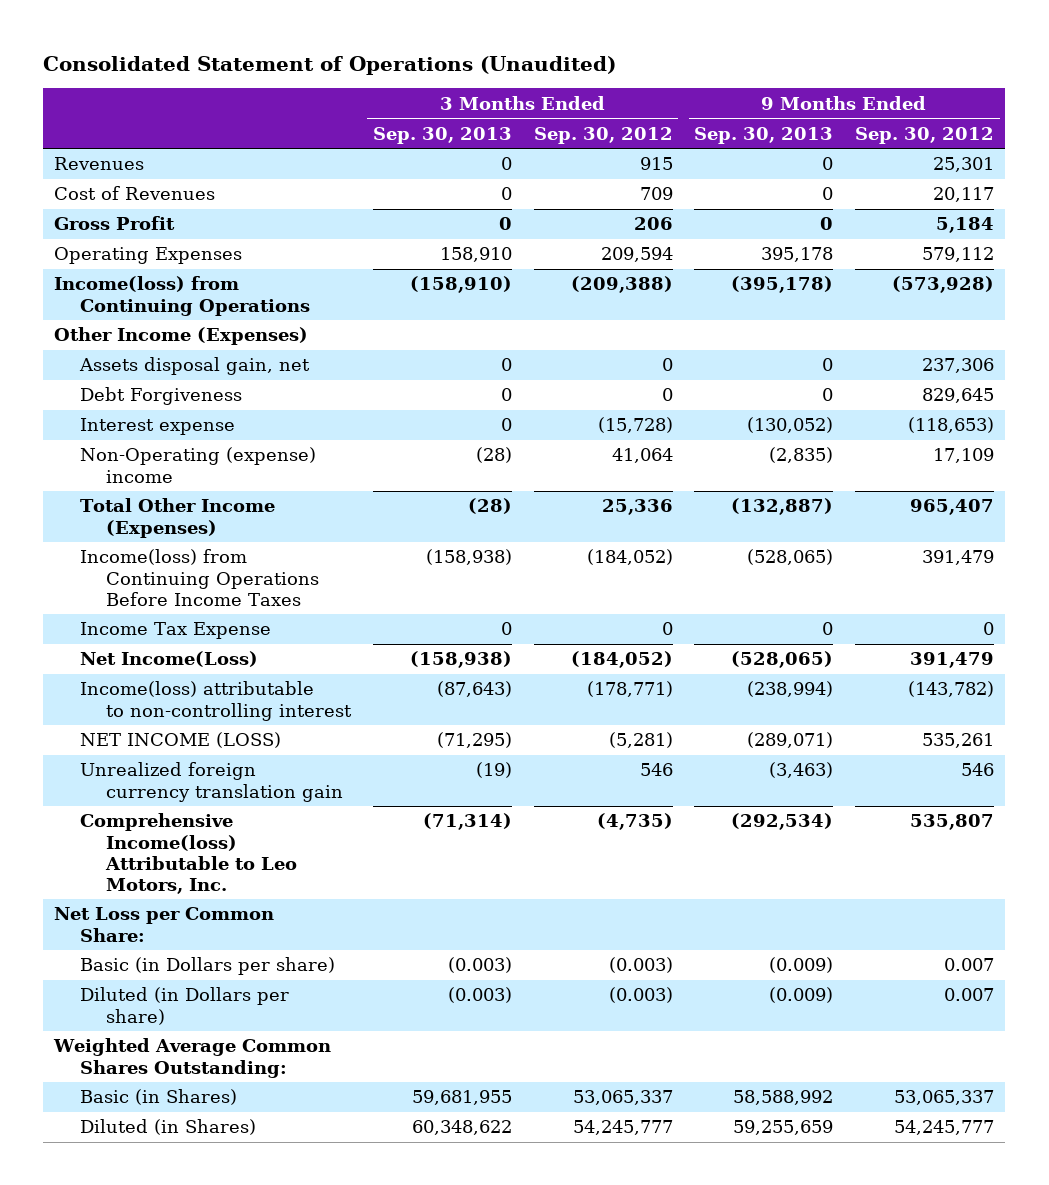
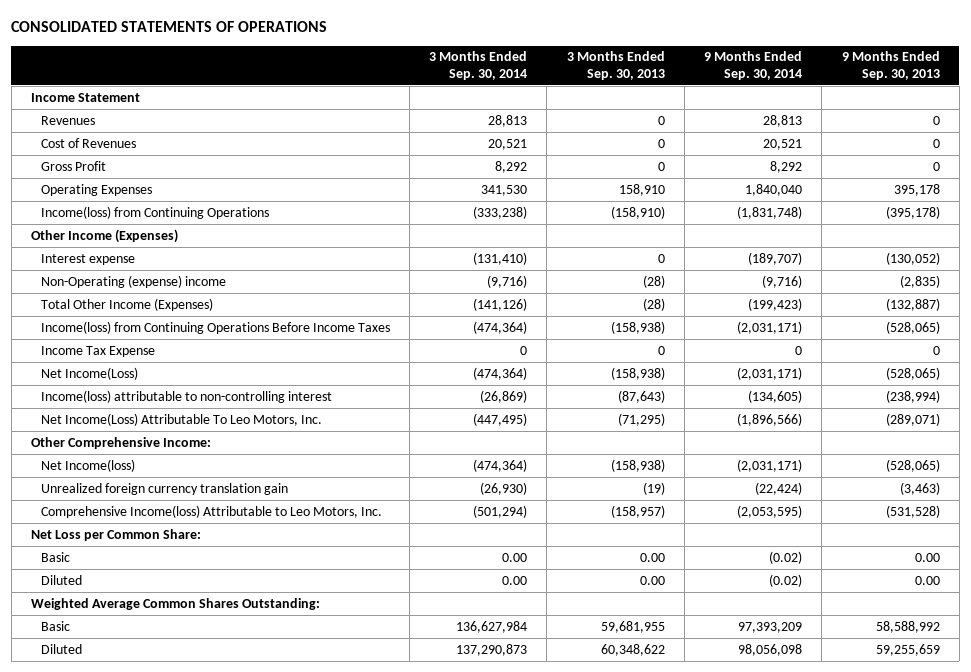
[43,55,617,75] Consolidated Statement of Operations (Unaudited) -> [11,21,328,33] CONSOLIDATED STATEMENTS OF OPERATIONS
[533,126,673,144] Sep. 30, 2012 -> none
[855,126,995,144] Sep. 30, 2012 -> none
none -> [429,51,528,80] 3 Months Ended Sep. 30, 2014
none -> [704,51,803,80] 9 Months Ended Sep. 30, 2014
none -> [31,92,141,102] Income Statement
[79,357,311,376] Assets disposal gain, net -> none
[80,387,243,406] Debt Forgiveness -> none
[80,732,282,749] NET INCOME (LOSS) -> [40,412,322,426] Net Income(Loss) Attributable To Leo Motors, Inc.
none -> [31,436,212,449] Other Comprehensive Income:
none -> [40,458,135,472] Net Income(loss)
[422,813,512,831] (71,314) -> [610,504,665,518] (158,957)
[731,813,834,831] (292,534) -> [885,504,940,518] (531,528)
[80,957,336,976] Basic (in Dollars per share) -> [40,551,70,562] Basic
[447,957,512,974] (0.003) -> [639,552,665,562] 0.00
[769,957,834,974] (0.009) -> [914,552,940,562] 0.00
[80,987,290,1025] Diluted (in Dollars per share) -> [40,574,82,585] Diluted
[447,987,512,1004] (0.003) -> [639,575,665,585] 0.00
[769,987,834,1004] (0.009) -> [914,575,940,585] 0.00
[80,1089,238,1106] Basic (in Shares) -> [40,620,70,631] Basic
[80,1119,257,1136] Diluted (in Shares) -> [40,643,82,654] Diluted

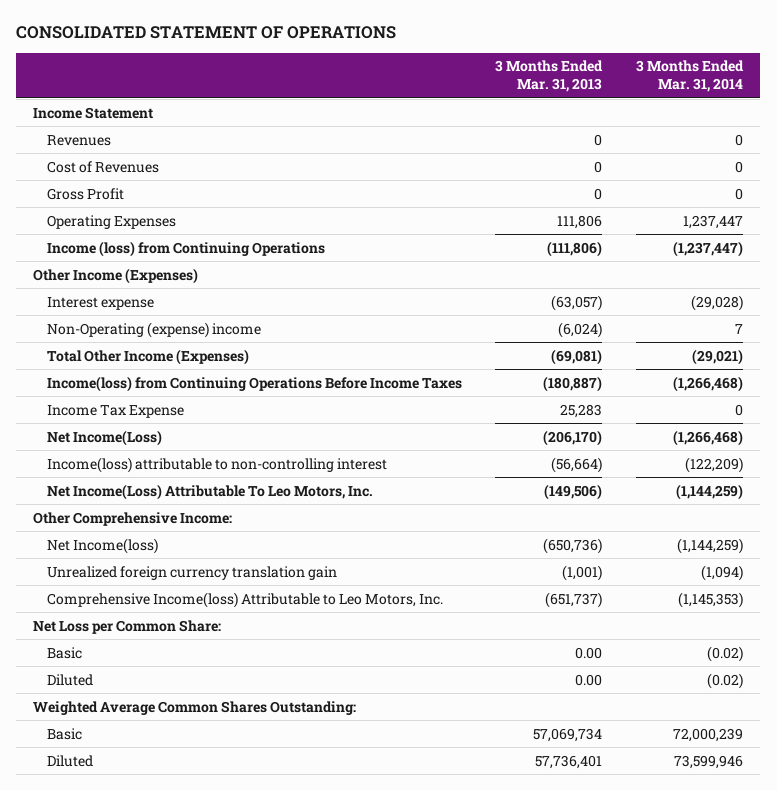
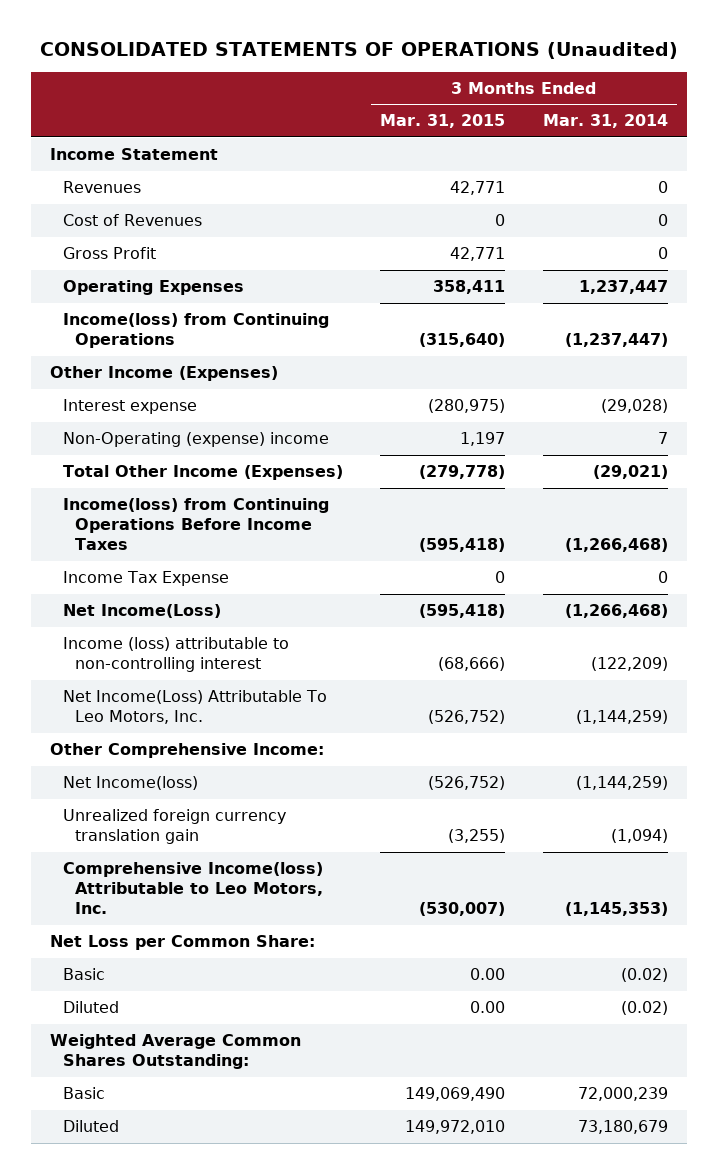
[16,26,397,40] CONSOLIDATED STATEMENT OF OPERATIONS -> [39,41,678,59] CONSOLIDATED STATEMENTS OF OPERATIONS (Unaudited)
[495,60,604,93] 3 Months Ended Mar. 31, 2013 -> none
none -> [380,114,506,129] Mar. 31, 2015
[46,240,325,257] Income (loss) from Continuing Operations -> [62,313,329,349] Income(loss) from Continuing Operations
[46,456,387,473] Income(loss) attributable to non-controlling interest -> [62,637,289,673] Income (loss) attributable to non-controlling interest
[674,754,744,769] 73,599,946 -> [577,1120,668,1135] 73,180,679

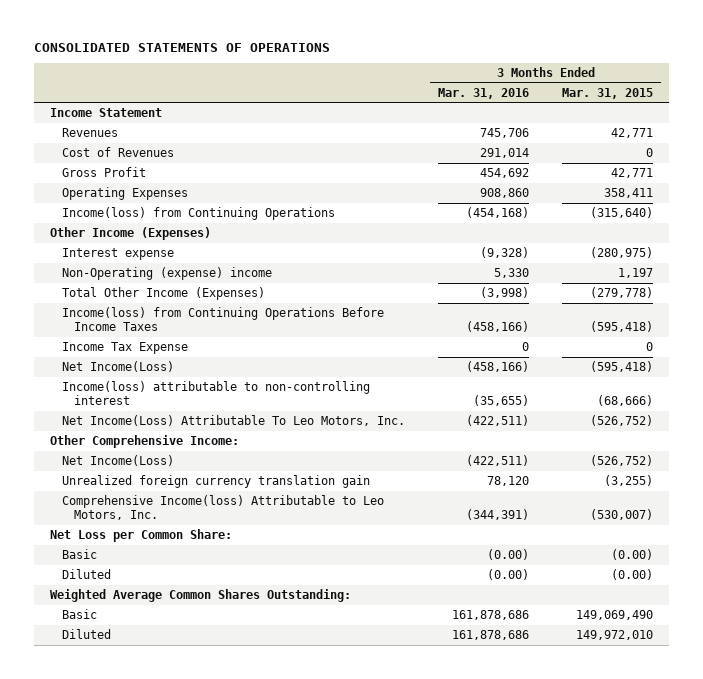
[39,41,678,59] CONSOLIDATED STATEMENTS OF OPERATIONS (Unaudited) -> [33,42,330,52] CONSOLIDATED STATEMENTS OF OPERATIONS
[542,114,668,129] Mar. 31, 2014 -> none
none -> [438,87,530,99] Mar. 31, 2016
[62,637,289,673] Income (loss) attributable to non-controlling interest -> [62,380,371,406] Income(loss) attributable to non-controlling interest
[62,776,198,791] Net Income(loss) -> [62,454,175,466] Net Income(Loss)
[470,968,506,981] 0.00 -> [610,548,653,560] (0.00)
[470,1001,506,1014] 0.00 -> [610,568,653,580] (0.00)

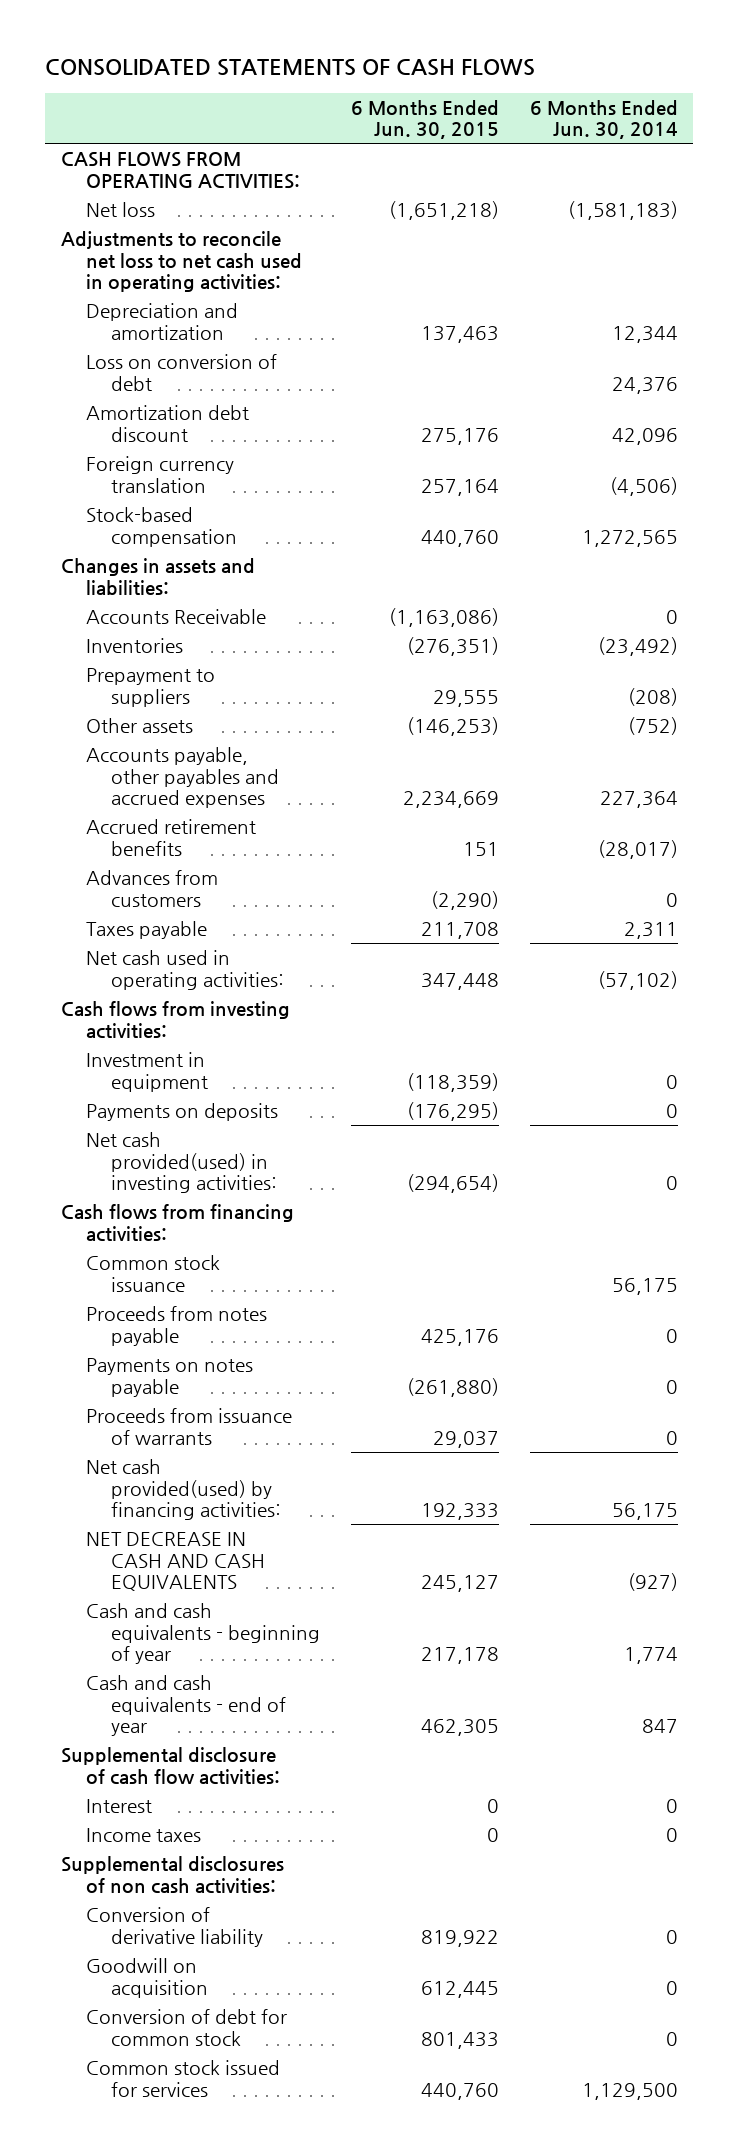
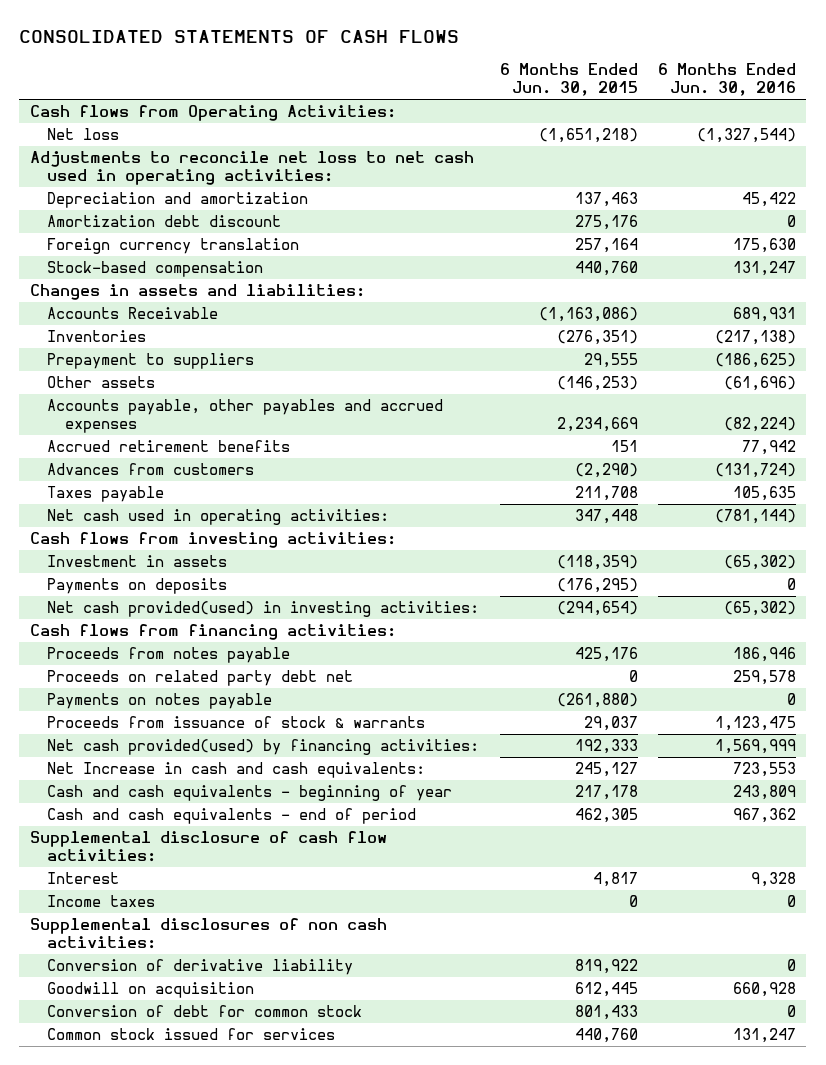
[529,99,678,140] 6 Months Ended Jun. 30, 2014 -> none
none -> [658,63,797,97] 6 Months Ended Jun. 30, 2016
[60,151,301,189] CASH FLOWS FROM OPERATING ACTIVITIES: -> [29,105,396,122] Cash flows from Operating Activities:
[86,353,278,391] Loss on conversion of debt -> none
[86,1051,209,1092] Investment in equipment -> [47,555,228,568] Investment in assets
[86,1254,221,1292] Common stock issuance -> none
none -> [47,670,354,687] Proceeds on related party debt net
[86,1407,293,1445] Proceeds from issuance of warrants -> [47,716,426,729] Proceeds from issuance of stock & warrants
[86,1531,266,1592] NET DECREASE IN CASH AND CASH EQUIVALENTS -> [47,762,426,779] Net Increase in cash and cash equivalents:
[86,1674,287,1737] Cash and cash equivalents - end of year -> [47,808,417,825] Cash and cash equivalents - end of period
[487,1798,500,1813] 0 -> [592,872,638,888] 4,817

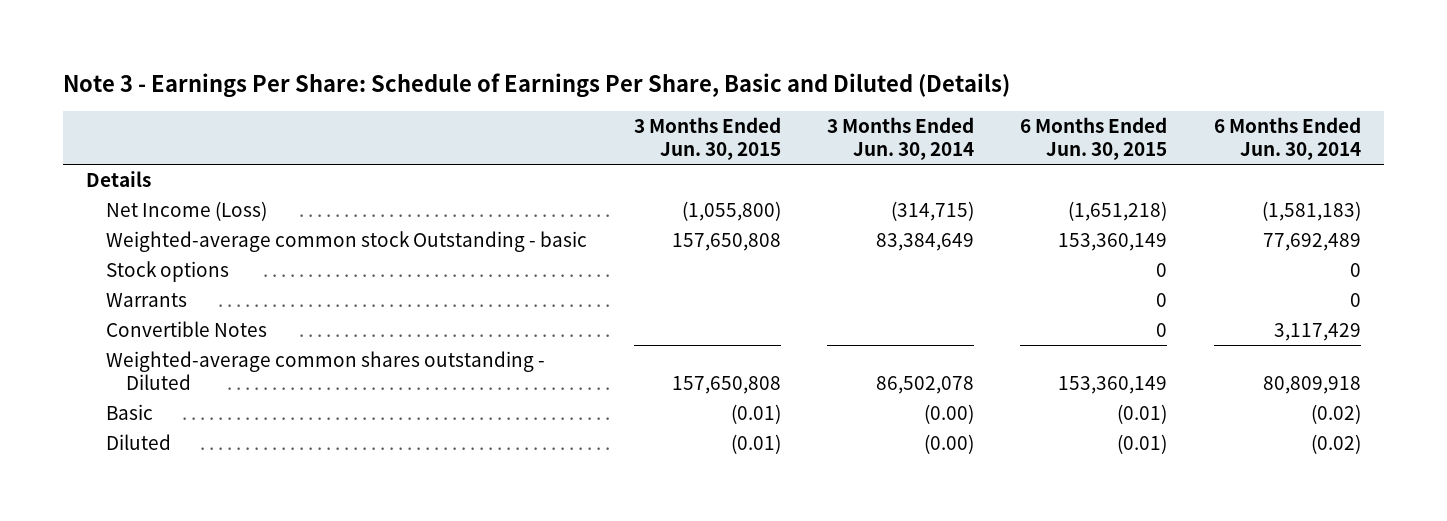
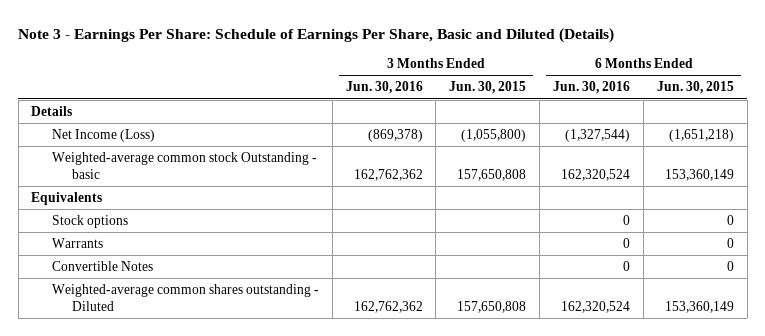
[827,116,975,161] 3 Months Ended Jun. 30, 2014 -> none
[1213,116,1361,161] 6 Months Ended Jun. 30, 2014 -> none
none -> [345,81,423,95] Jun. 30, 2016
none -> [553,81,631,95] Jun. 30, 2016
none -> [31,191,103,205] Equivalents
[106,403,154,420] Basic -> none
[106,433,172,450] Diluted -> none

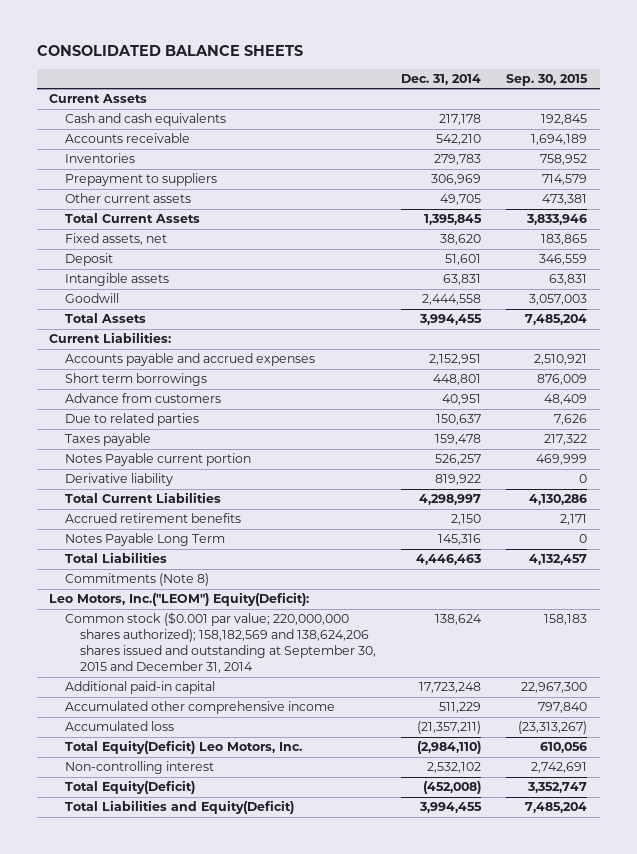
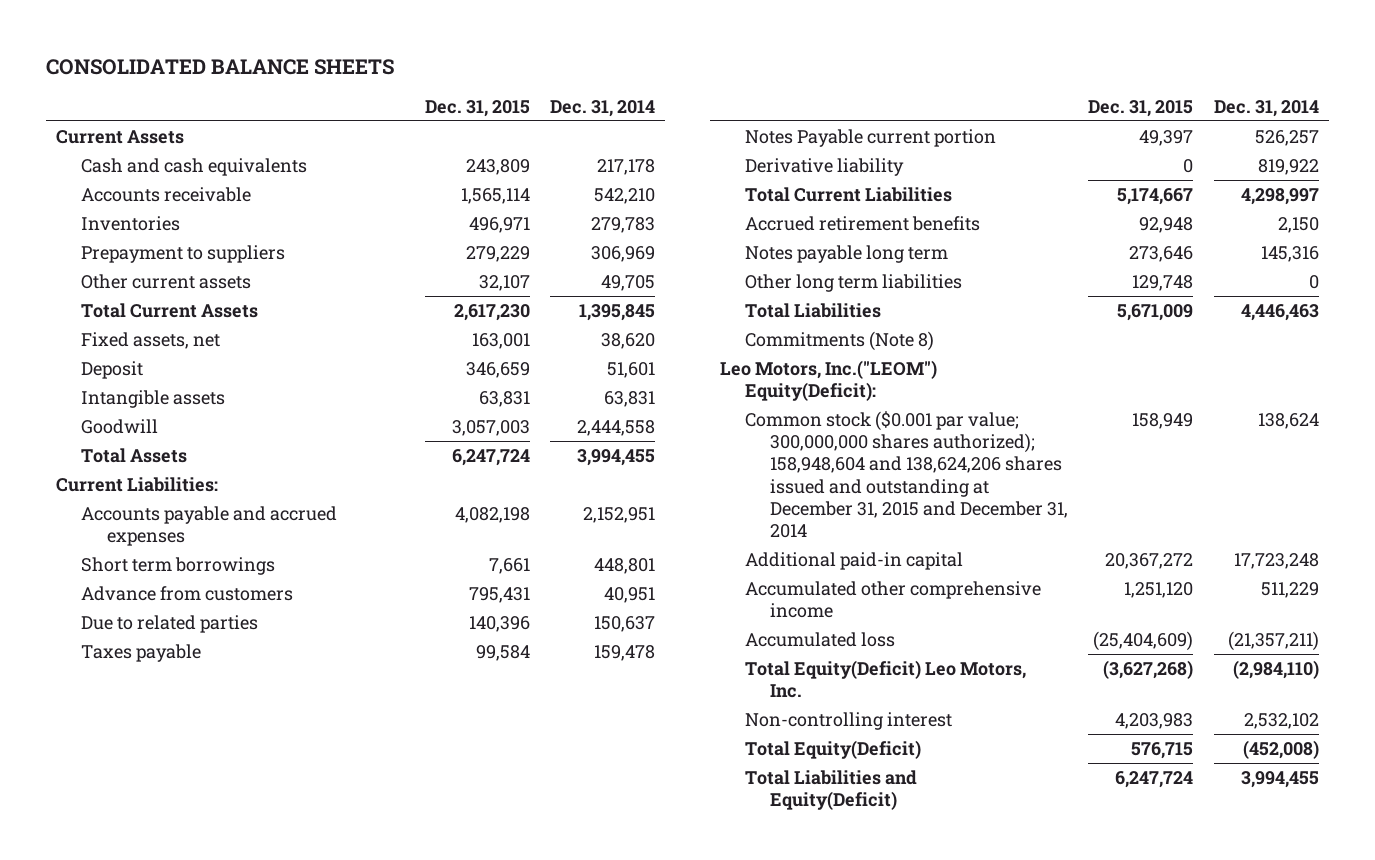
[506,73,589,86] Sep. 30, 2015 -> none
none -> [424,99,530,117] Dec. 31, 2015
[64,533,225,547] Notes Payable Long Term -> [745,244,949,263] Notes payable long term
none -> [745,273,963,292] Other long term liabilities
[64,612,376,674] Common stock ($0.001 par value; 220,000,000 shares authorized); 158,182,569 and 138,624,206 shares issued and outstanding at September 30, 2015 and December 31, 2014 -> [745,410,1069,539] Common stock ($0.001 par value; 300,000,000 shares authorized); 158,948,604 and 138,624,206 shares issued and outstanding at December 31, 2015 and December 31, 2014

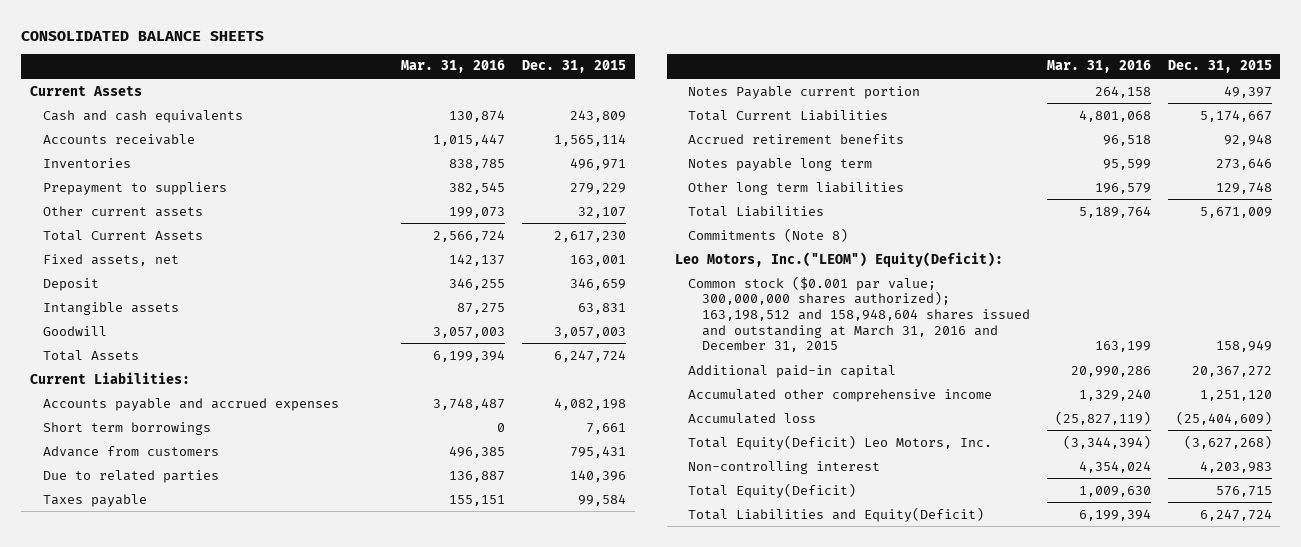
[549,99,655,117] Dec. 31, 2014 -> none
none -> [400,60,505,74] Mar. 31, 2016
[745,157,905,176] Derivative liability -> none
[745,410,1069,539] Common stock ($0.001 par value; 300,000,000 shares authorized); 158,948,604 and 138,624,206 shares issued and outstanding at December 31, 2015 and December 31, 2014 -> [688,275,1030,353] Common stock ($0.001 par value; 300,000,000 shares authorized); 163,198,512 and 158,948,604 shares issued and outstanding at March 31, 2016 and December 31, 2015

